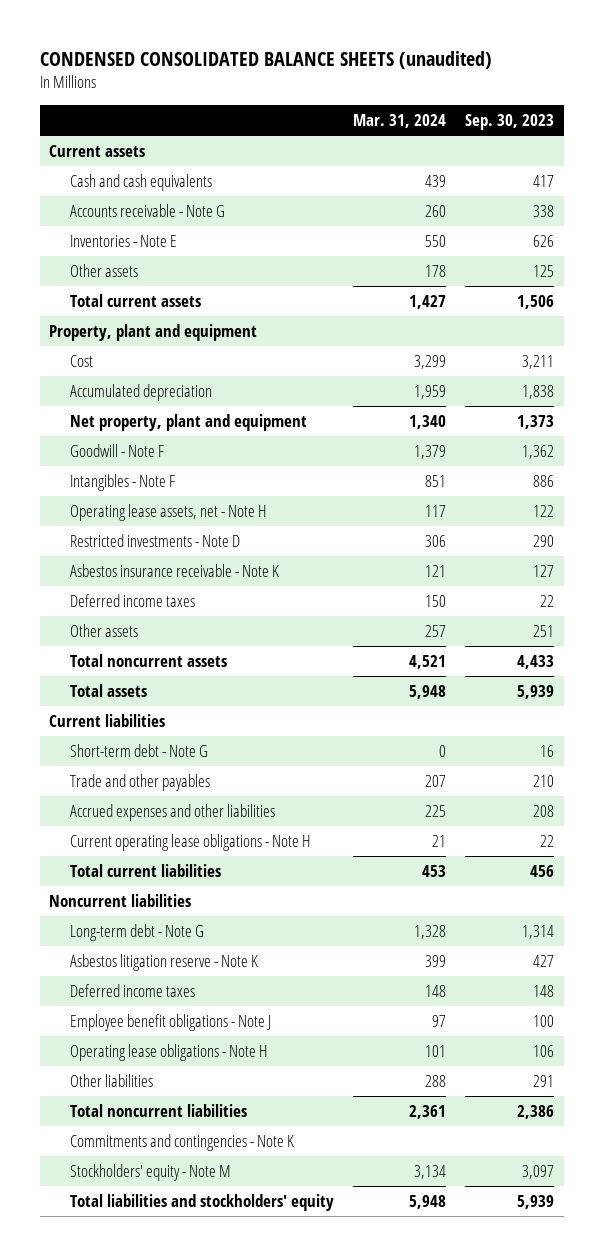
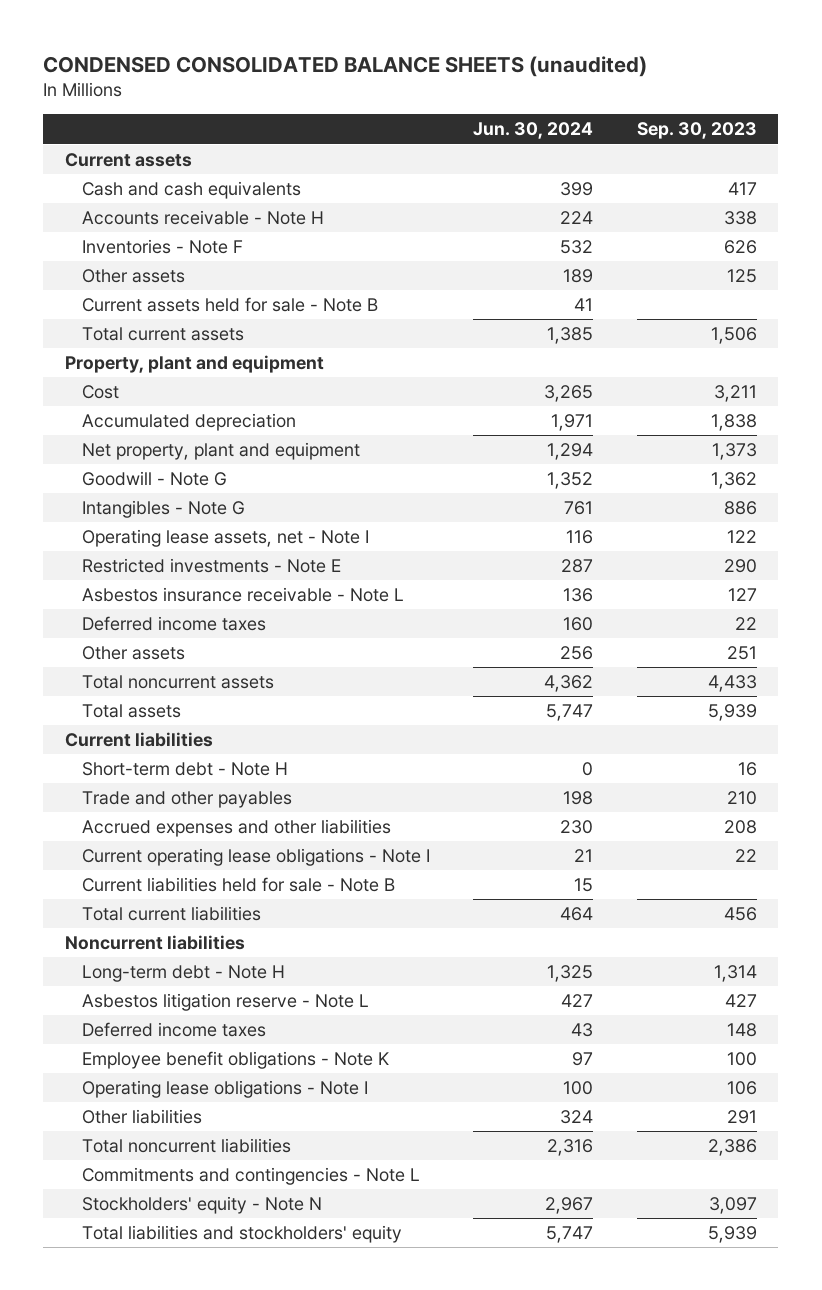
[353,114,447,129] Mar. 31, 2024 -> none
none -> [473,122,594,140] Jun. 30, 2024
[69,204,225,218] Accounts receivable - Note G -> [82,210,325,226] Accounts receivable - Note H
[69,235,177,248] Inventories - Note E -> [82,239,244,255] Inventories - Note F
none -> [82,297,379,313] Current assets held for sale - Note B
[69,444,164,458] Goodwill - Note F -> [82,471,228,487] Goodwill - Note G
[69,474,175,492] Intangibles - Note F -> [82,500,246,519] Intangibles - Note G
[69,504,267,522] Operating lease assets, net - Note H -> [82,529,370,548] Operating lease assets, net - Note I
[69,534,240,548] Restricted investments - Note D -> [82,558,342,574] Restricted investments - Note E
[69,564,279,578] Asbestos insurance receivable - Note K -> [82,587,405,603] Asbestos insurance receivable - Note L
[69,744,208,758] Short-term debt - Note G -> [82,762,289,777] Short-term debt - Note H
[69,834,311,852] Current operating lease obligations - Note H -> [82,848,431,867] Current operating lease obligations - Note I
none -> [82,877,396,893] Current liabilities held for sale - Note B
[69,924,204,942] Long-term debt - Note G -> [82,965,286,983] Long-term debt - Note H
[69,954,258,972] Asbestos litigation reserve - Note K -> [82,993,370,1012] Asbestos litigation reserve - Note L
[69,1014,271,1032] Employee benefit obligations - Note J -> [82,1051,390,1070] Employee benefit obligations - Note K
[69,1044,268,1062] Operating lease obligations - Note H -> [82,1080,369,1099] Operating lease obligations - Note I
[69,1134,294,1152] Commitments and contingencies - Note K -> [82,1167,421,1186] Commitments and contingencies - Note L
[69,1164,231,1182] Stockholders' equity - Note M -> [82,1196,323,1215] Stockholders' equity - Note N

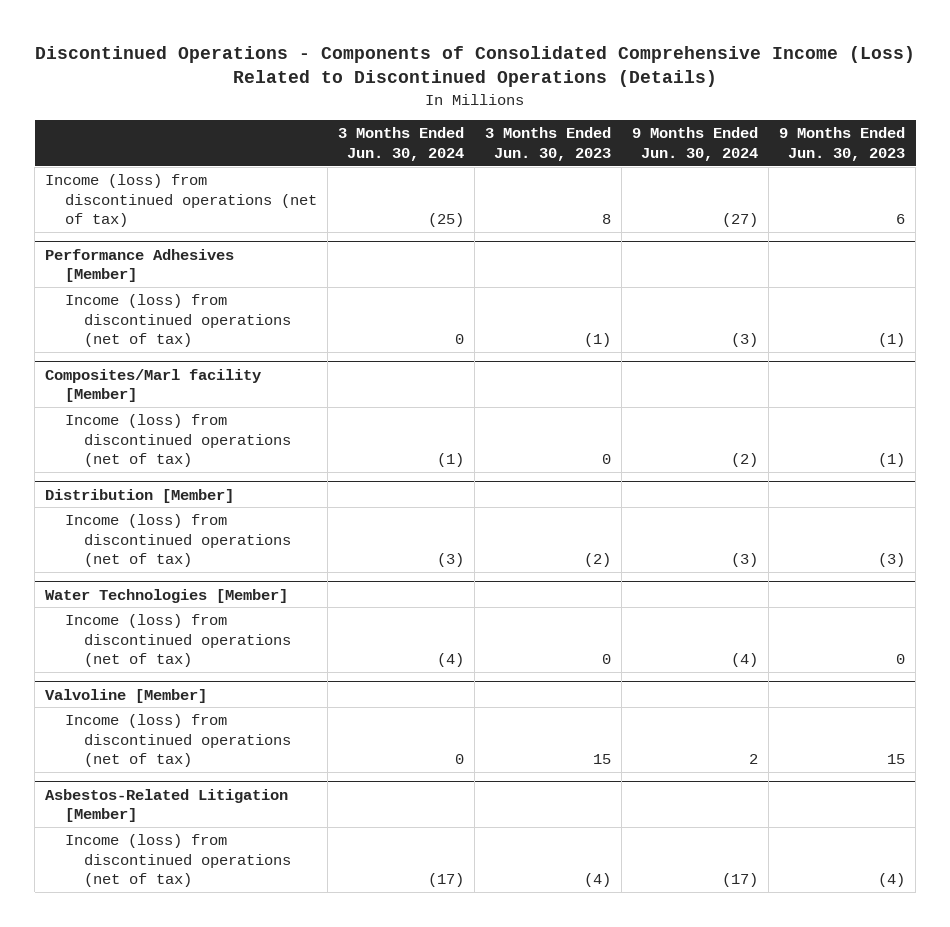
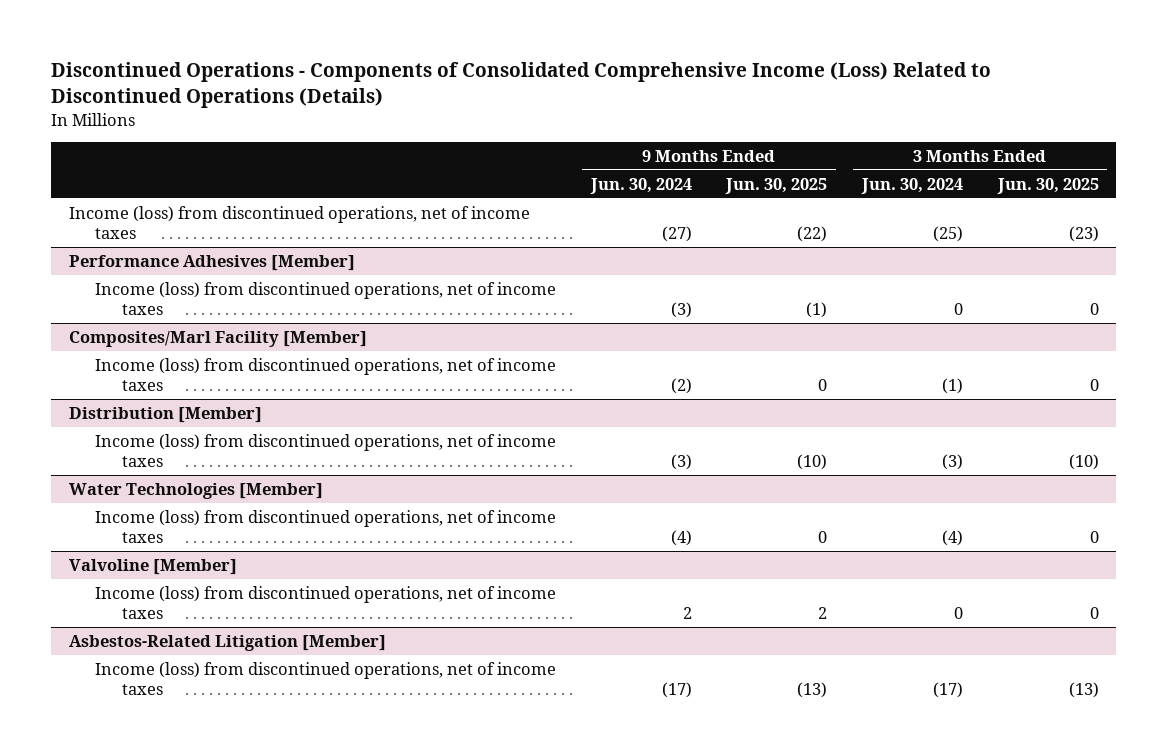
[484,127,611,162] 3 Months Ended Jun. 30, 2023 -> none
[779,127,906,162] 9 Months Ended Jun. 30, 2023 -> none
none -> [725,177,828,194] Jun. 30, 2025
none -> [996,177,1099,194] Jun. 30, 2025
[45,174,317,228] Income (loss) from discontinued operations (net of tax) -> [68,205,530,239] Income (loss) from discontinued operations, net of income taxes
[64,294,292,348] Income (loss) from discontinued operations (net of tax) -> [95,281,557,315] Income (loss) from discontinued operations, net of income taxes
[45,368,262,403] Composites/Marl facility [Member] -> [68,330,367,347] Composites/Marl Facility [Member]
[64,414,292,468] Income (loss) from discontinued operations (net of tax) -> [95,357,557,391] Income (loss) from discontinued operations, net of income taxes
[64,514,292,568] Income (loss) from discontinued operations (net of tax) -> [95,433,557,467] Income (loss) from discontinued operations, net of income taxes
[64,614,292,668] Income (loss) from discontinued operations (net of tax) -> [95,509,557,543] Income (loss) from discontinued operations, net of income taxes
[64,714,292,768] Income (loss) from discontinued operations (net of tax) -> [95,585,557,619] Income (loss) from discontinued operations, net of income taxes
[64,834,292,888] Income (loss) from discontinued operations (net of tax) -> [95,661,557,695] Income (loss) from discontinued operations, net of income taxes

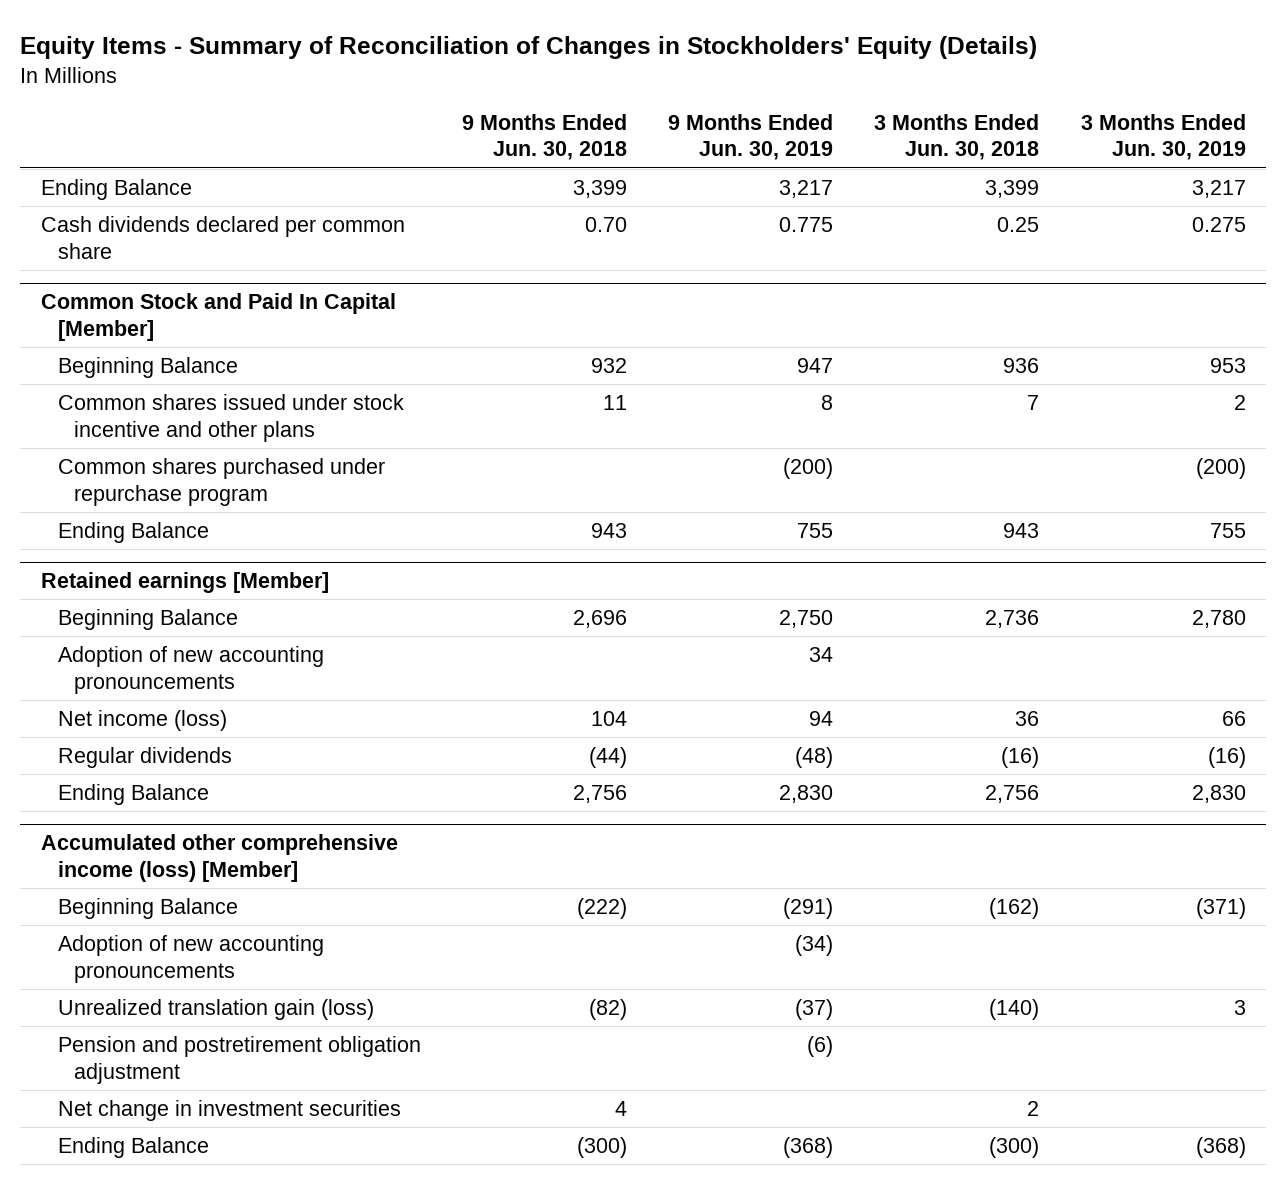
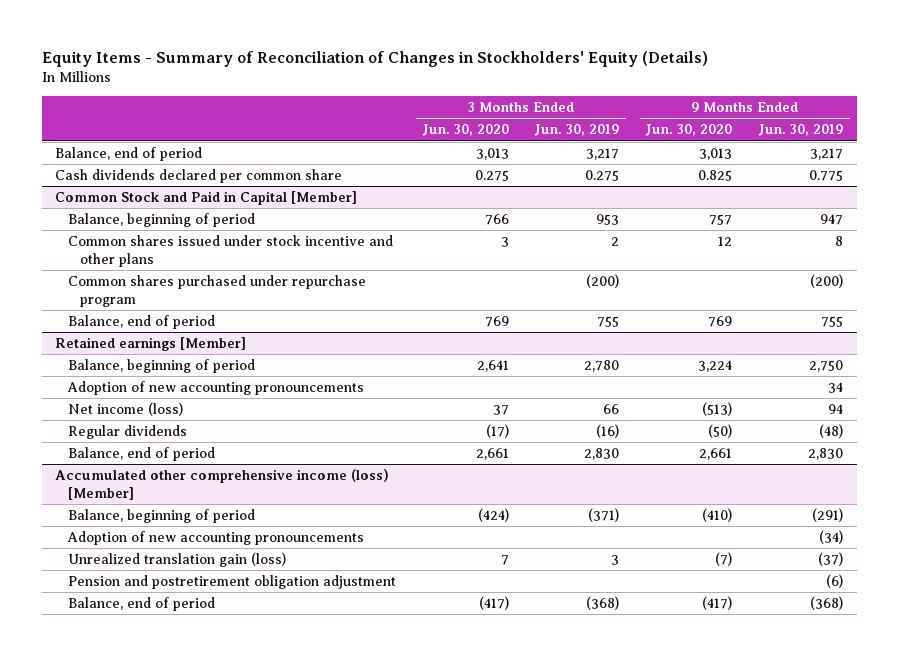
[461,113,627,161] 9 Months Ended Jun. 30, 2018 -> none
[874,113,1040,161] 3 Months Ended Jun. 30, 2018 -> none
none -> [421,124,509,137] Jun. 30, 2020
none -> [645,124,733,137] Jun. 30, 2020
[41,178,193,200] Ending Balance -> [55,147,203,162] Balance, end of period
[41,293,397,341] Common Stock and Paid In Capital [Member] -> [55,191,358,206] Common Stock and Paid in Capital [Member]
[57,356,238,378] Beginning Balance -> [67,213,255,228] Balance, beginning of period
[57,521,209,543] Ending Balance -> [67,315,215,330] Balance, end of period
[57,608,238,630] Beginning Balance -> [67,359,255,374] Balance, beginning of period
[57,783,209,805] Ending Balance -> [67,447,215,462] Balance, end of period
[57,897,238,919] Beginning Balance -> [67,509,255,524] Balance, beginning of period
[57,1099,401,1121] Net change in investment securities -> none
[57,1136,209,1158] Ending Balance -> [67,597,215,612] Balance, end of period

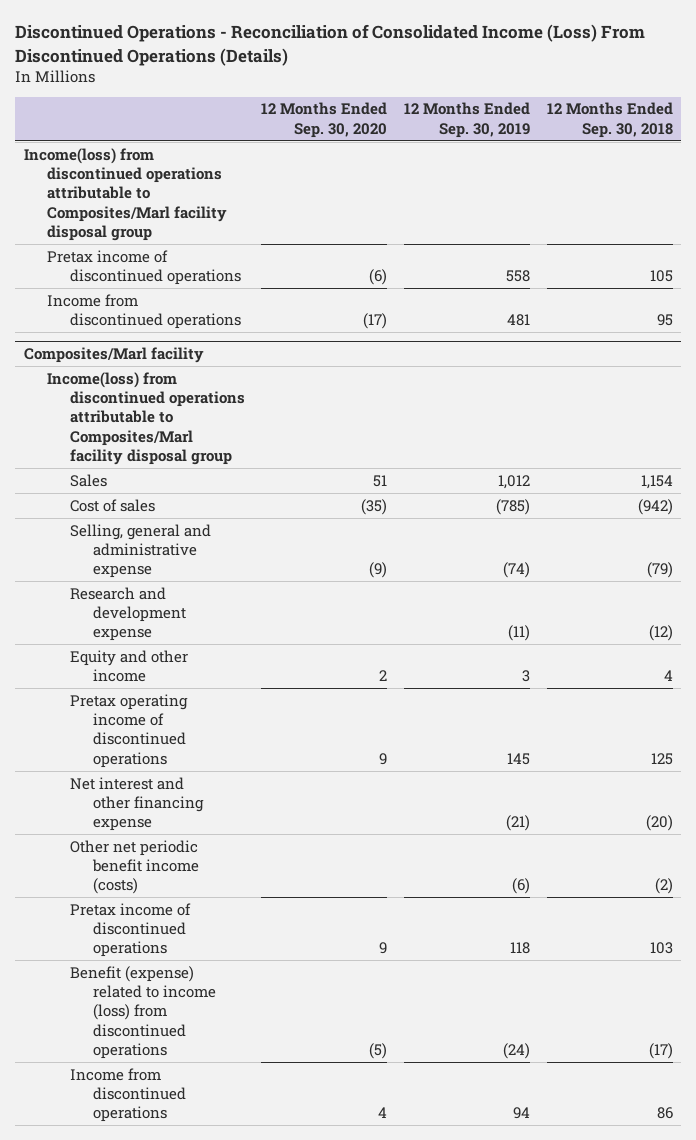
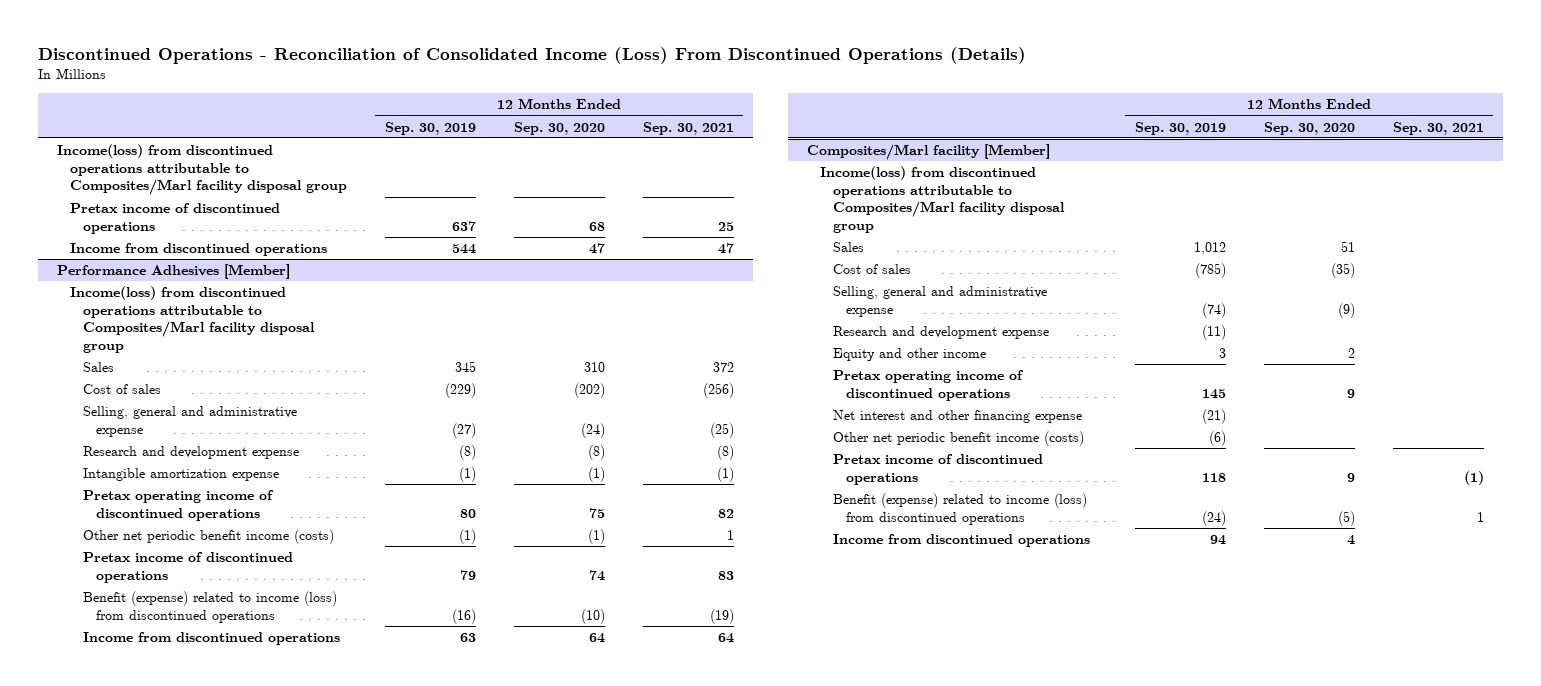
[546,102,673,138] 12 Months Ended Sep. 30, 2018 -> none
none -> [642,121,734,135] Sep. 30, 2021
[23,347,204,364] Composites/Marl facility -> none
[369,269,388,286] (6) -> [588,221,605,231] 68
[505,270,530,283] 558 -> [451,220,476,231] 637
[363,313,388,330] (17) -> [588,243,605,255] 47
[506,314,530,327] 481 -> [451,244,476,255] 544
none -> [57,264,291,280] Performance Adhesives [Member]
none -> [82,362,114,373] Sales
none -> [82,384,161,395] Cost of sales
none -> [82,406,297,437] Selling, general and administrative expense
none -> [82,446,299,460] Research and development expense
none -> [82,468,279,482] Intangible amortization expense
none -> [82,490,274,521] Pretax operating income of discontinued operations
none -> [82,529,334,545] Other net periodic benefit income (costs)
none -> [82,552,293,583] Pretax income of discontinued operations
none -> [82,591,337,623] Benefit (expense) related to income (loss) from discontinued operations
none -> [82,632,340,646] Income from discontinued operations
none -> [807,144,1051,161] Composites/Marl facility [Member]
none -> [820,166,1065,234] Income(loss) from discontinued operations attributable to Composites/Marl facility disposal group

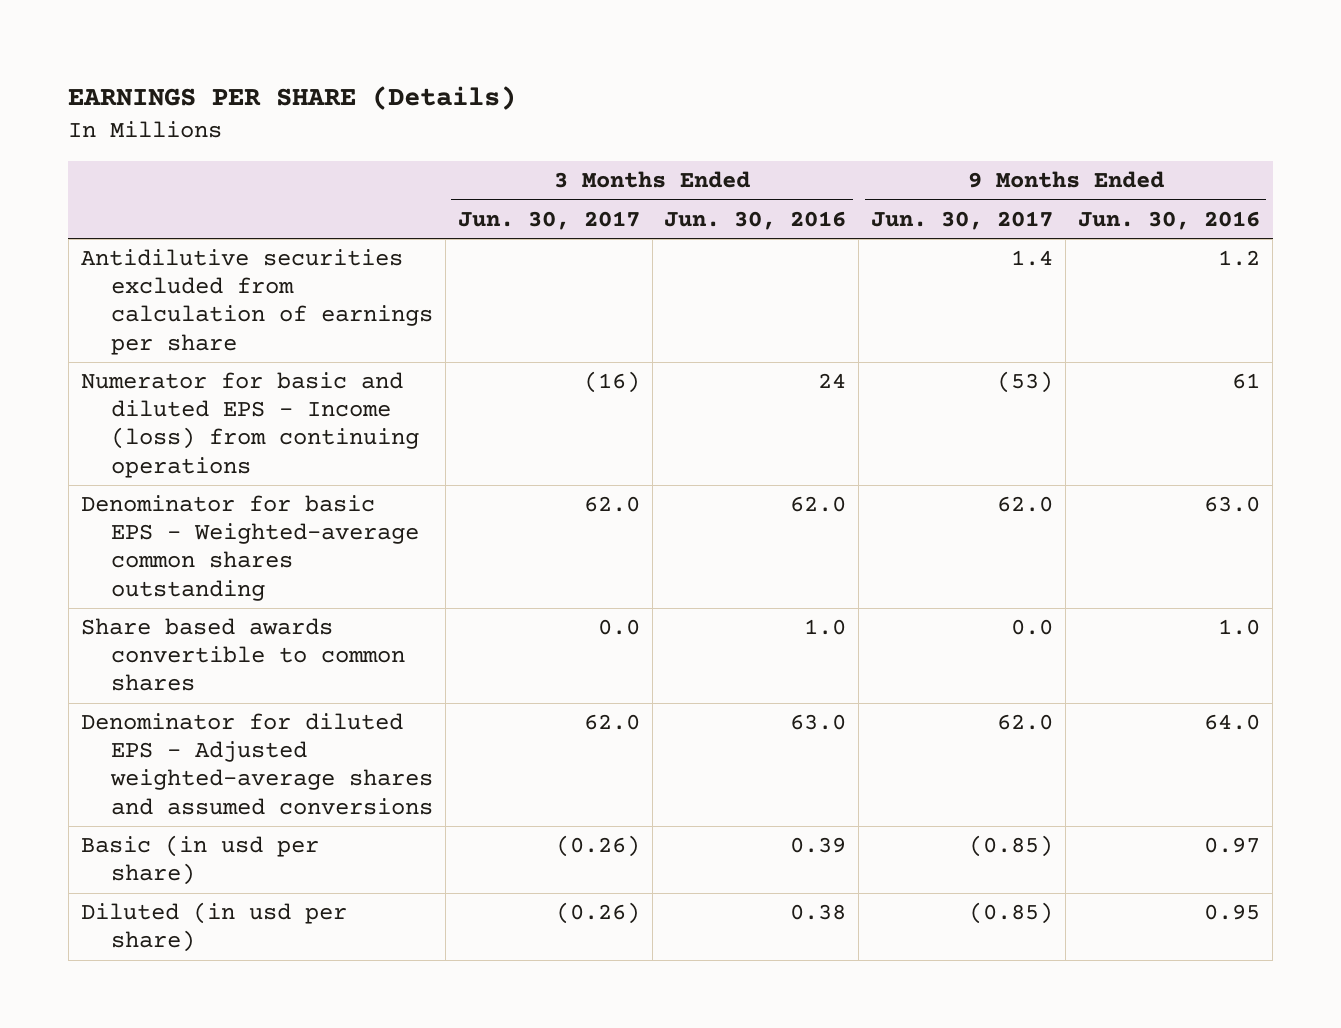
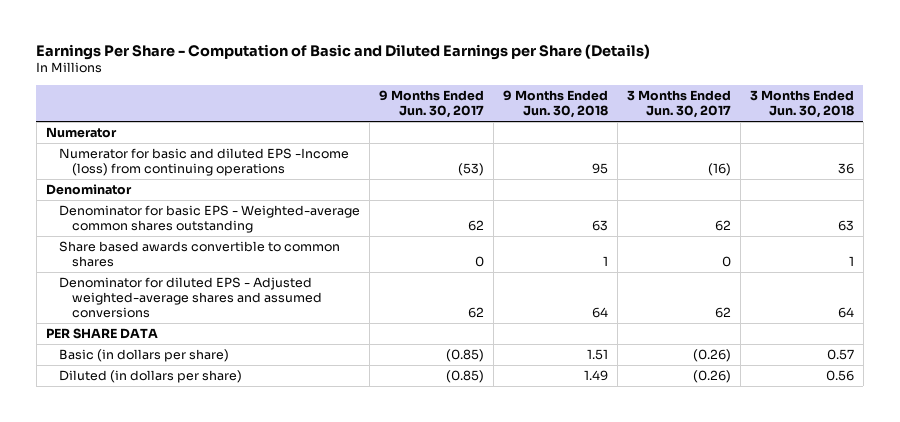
[68,86,517,111] EARNINGS PER SHARE (Details) -> [36,43,651,60] Earnings Per Share - Computation of Basic and Diluted Earnings per Share (Details)
[664,210,847,230] Jun. 30, 2016 -> none
[1078,210,1261,230] Jun. 30, 2016 -> none
none -> [502,89,608,119] 9 Months Ended Jun. 30, 2018
none -> [749,89,854,119] 3 Months Ended Jun. 30, 2018
[80,249,433,355] Antidilutive securities excluded from calculation of earnings per share -> none
none -> [45,127,117,139] Numerator
[80,372,419,478] Numerator for basic and diluted EPS - Income (loss) from continuing operations -> [58,148,349,177] Numerator for basic and diluted EPS -Income (loss) from continuing operations
none -> [45,184,132,196] Denominator
[583,496,640,513] 62.0 -> [714,220,731,232] 62
[997,496,1054,513] 62.0 -> [467,220,484,232] 62
[597,619,640,636] 0.0 -> [721,256,731,268] 0
[1011,619,1054,636] 0.0 -> [474,256,484,268] 0
[583,714,640,731] 62.0 -> [714,307,731,319] 62
[997,714,1054,731] 62.0 -> [467,307,484,319] 62
none -> [45,328,158,340] PER SHARE DATA
[80,835,319,886] Basic (in usd per share) -> [58,349,229,363] Basic (in dollars per share)
[80,902,347,953] Diluted (in usd per share) -> [58,370,242,384] Diluted (in dollars per share)

